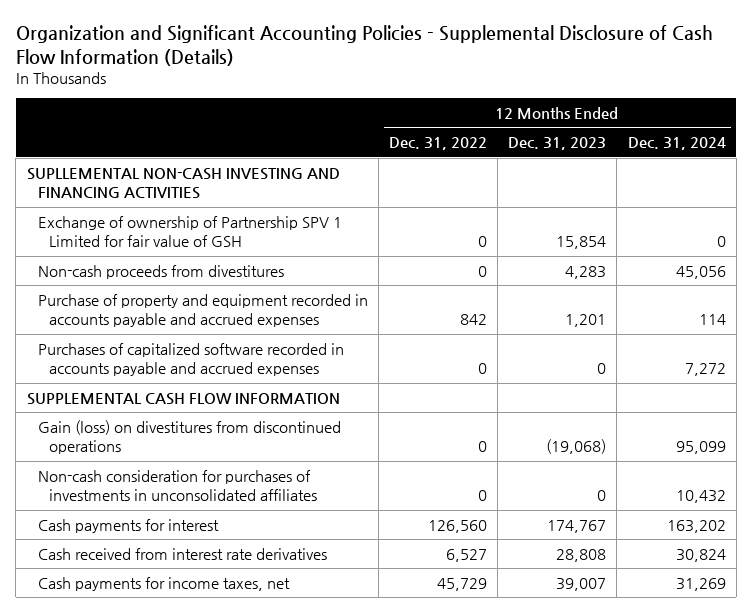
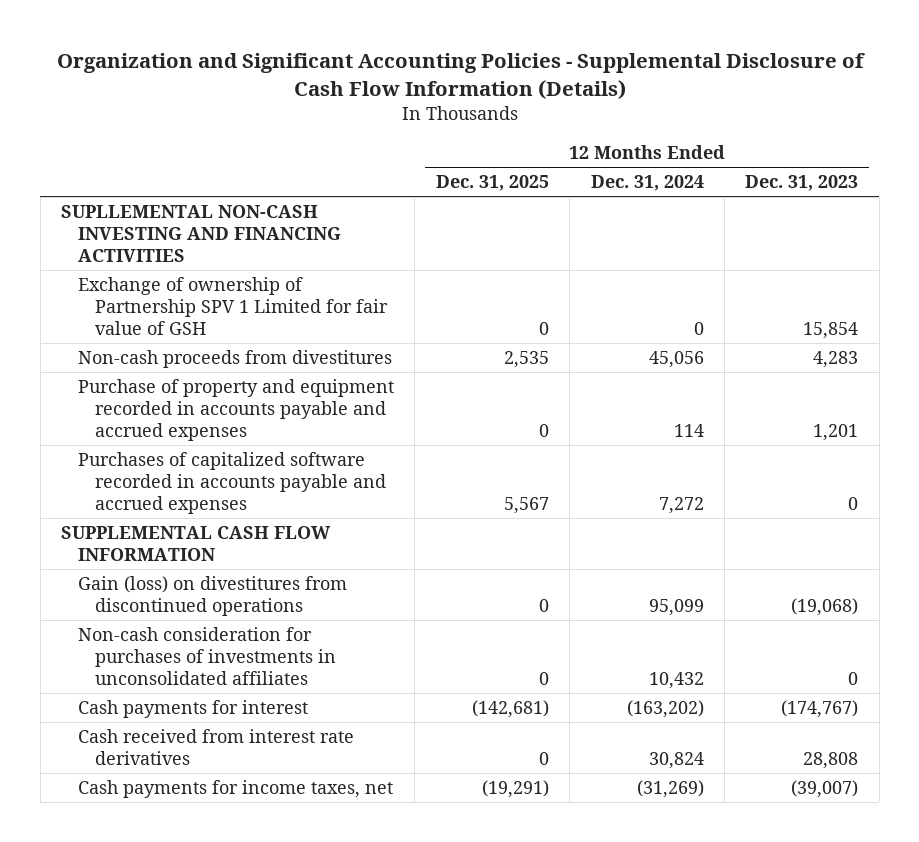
[388,137,487,151] Dec. 31, 2022 -> none
none -> [435,175,549,192] Dec. 31, 2025
[547,519,607,533] 174,767 -> [781,699,859,718] (174,767)
[666,519,726,533] 163,202 -> [626,699,704,718] (163,202)
[556,577,607,591] 39,007 -> [791,779,859,798] (39,007)
[675,577,726,591] 31,269 -> [636,779,704,798] (31,269)

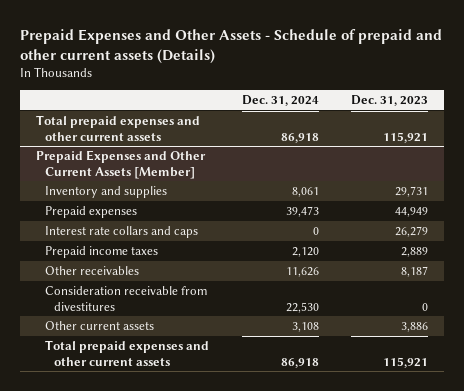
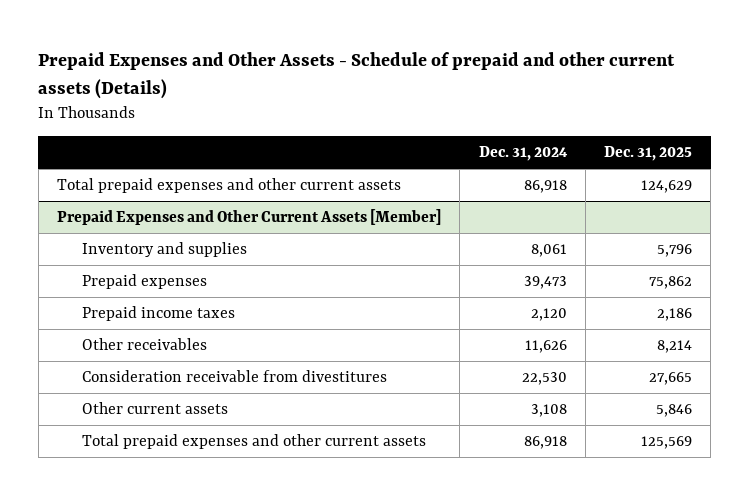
[350,95,428,107] Dec. 31, 2023 -> none
none -> [604,146,693,162] Dec. 31, 2025
[45,226,199,239] Interest rate collars and caps -> none

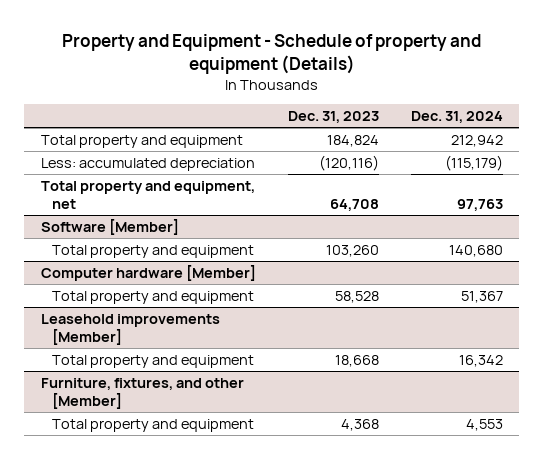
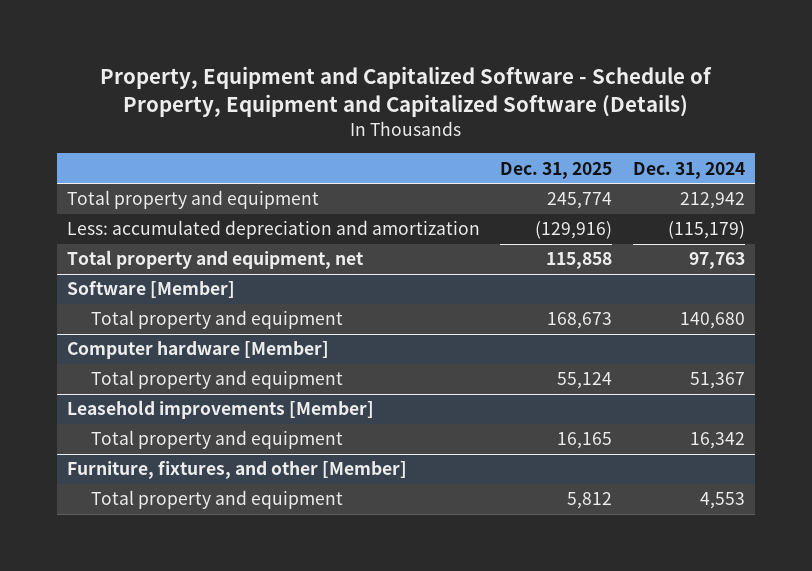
[61,34,481,74] Property and Equipment - Schedule of property and equipment (Details) -> [99,66,712,117] Property, Equipment and Capitalized Software - Schedule of Property, Equipment and Capitalized Software (Details)
[287,110,379,123] Dec. 31, 2023 -> none
none -> [500,161,613,179] Dec. 31, 2025
[40,157,255,171] Less: accumulated depreciation -> [66,220,480,240] Less: accumulated depreciation and amortization

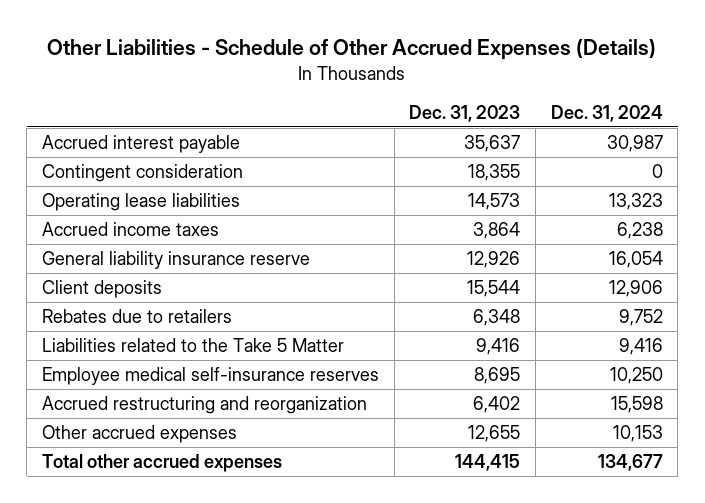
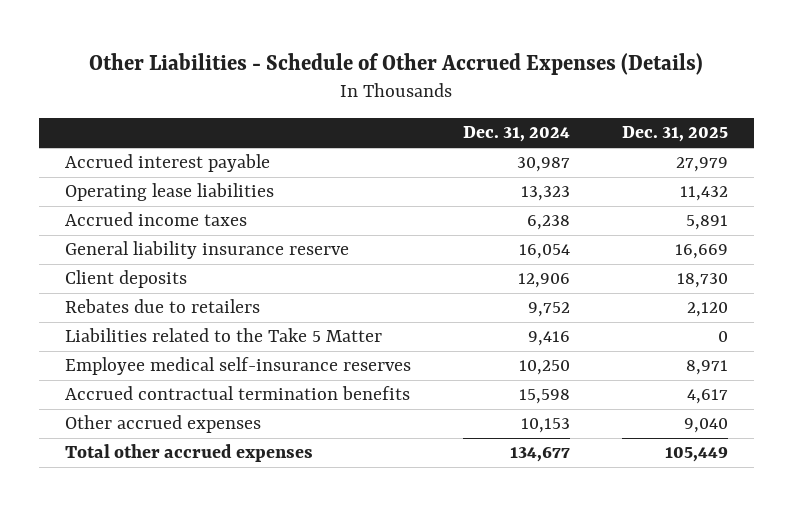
[409,105,521,123] Dec. 31, 2023 -> none
none -> [621,126,728,143] Dec. 31, 2025
[42,163,244,182] Contingent consideration -> none
[42,395,368,414] Accrued restructuring and reorganization -> [64,386,410,401] Accrued contractual termination benefits

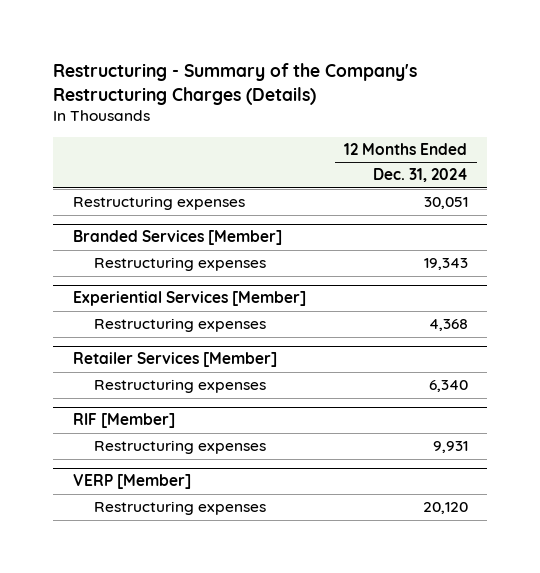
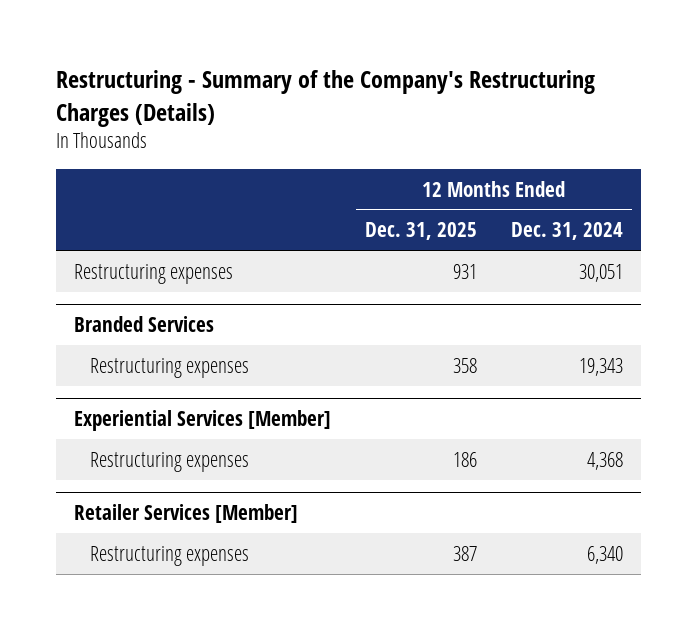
none -> [365,222,478,241] Dec. 31, 2025
[72,230,282,246] Branded Services [Member] -> [73,316,214,333] Branded Services
[72,413,175,429] RIF [Member] -> none
[93,440,266,455] Restructuring expenses -> none
[72,474,191,490] VERP [Member] -> none
[93,501,266,516] Restructuring expenses -> none

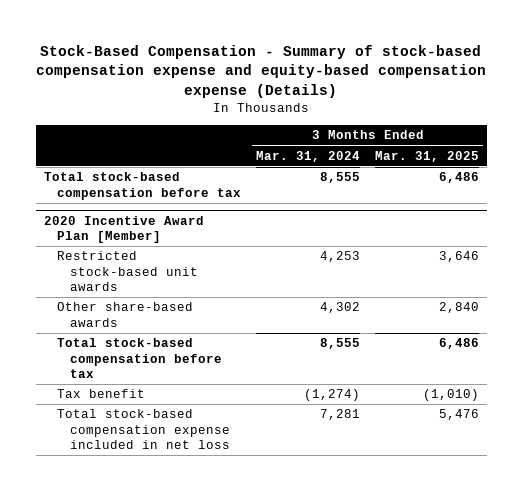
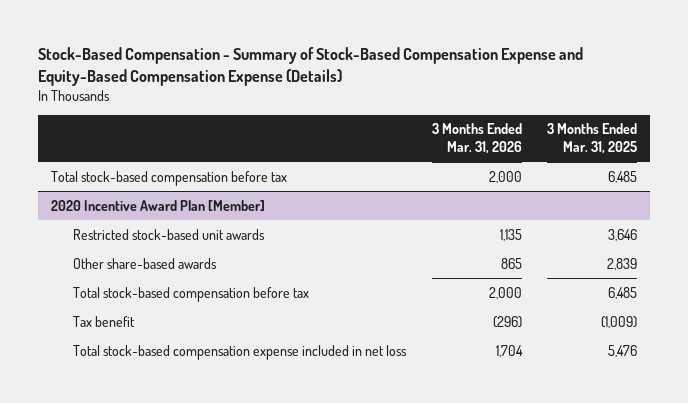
[36,44,487,98] Stock-Based Compensation - Summary of stock-based compensation expense and equity-based compensation expense (Details) -> [38,47,584,86] Stock-Based Compensation - Summary of Stock-Based Compensation Expense and Equity-Based Compensation Expense (Details)
[256,150,361,162] Mar. 31, 2024 -> none
none -> [431,123,522,155] 3 Months Ended Mar. 31, 2026
[439,172,480,184] 6,486 -> [608,170,638,183] 6,485
[439,302,480,314] 2,840 -> [607,257,638,270] 2,839
[439,338,480,350] 6,486 -> [608,286,638,299] 6,485
[423,389,480,402] (1,010) -> [601,315,638,328] (1,009)

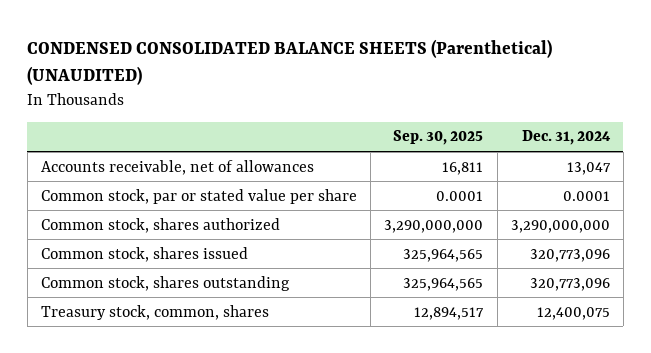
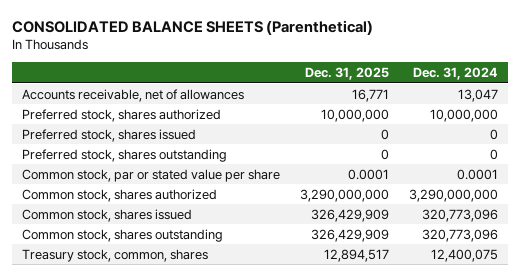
[27,39,553,86] CONDENSED CONSOLIDATED BALANCE SHEETS (Parenthetical) (UNAUDITED) -> [11,19,373,35] CONSOLIDATED BALANCE SHEETS (Parenthetical)
[393,130,484,146] Sep. 30, 2025 -> none
none -> [304,67,389,81] Dec. 31, 2025
none -> [21,108,221,122] Preferred stock, shares authorized
none -> [21,128,196,142] Preferred stock, shares issued
none -> [21,148,227,162] Preferred stock, shares outstanding

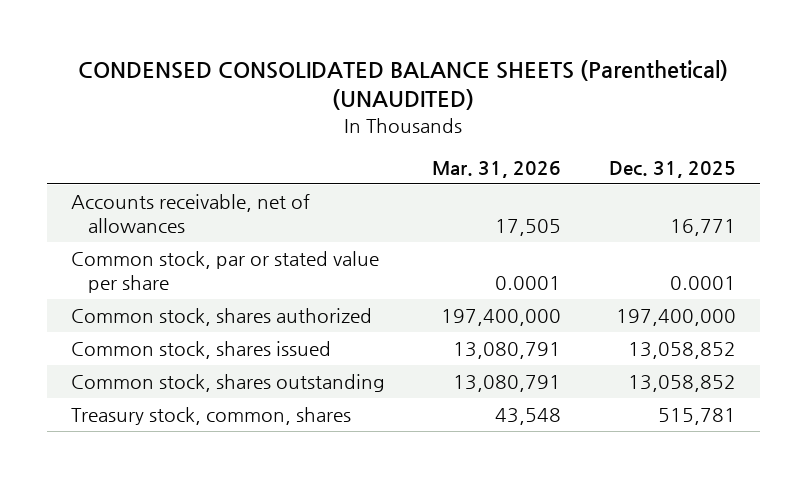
[11,19,373,35] CONSOLIDATED BALANCE SHEETS (Parenthetical) -> [78,59,729,111] CONDENSED CONSOLIDATED BALANCE SHEETS (Parenthetical) (UNAUDITED)
[413,67,499,81] Dec. 31, 2024 -> none
none -> [432,160,562,178] Mar. 31, 2026
[21,108,221,122] Preferred stock, shares authorized -> none
[21,128,196,142] Preferred stock, shares issued -> none
[21,148,227,162] Preferred stock, shares outstanding -> none
[299,188,389,202] 3,290,000,000 -> [615,309,736,327] 197,400,000
[310,208,389,222] 326,429,909 -> [627,342,736,360] 13,058,852
[310,228,389,242] 326,429,909 -> [627,375,736,393] 13,058,852
[323,248,389,262] 12,894,517 -> [657,408,736,426] 515,781

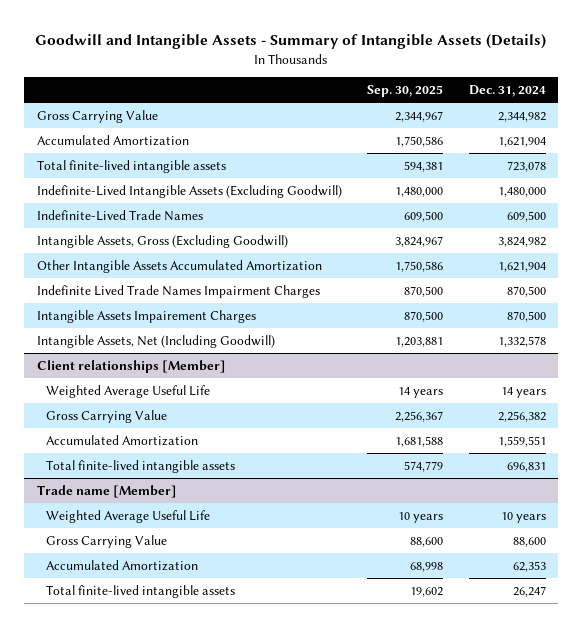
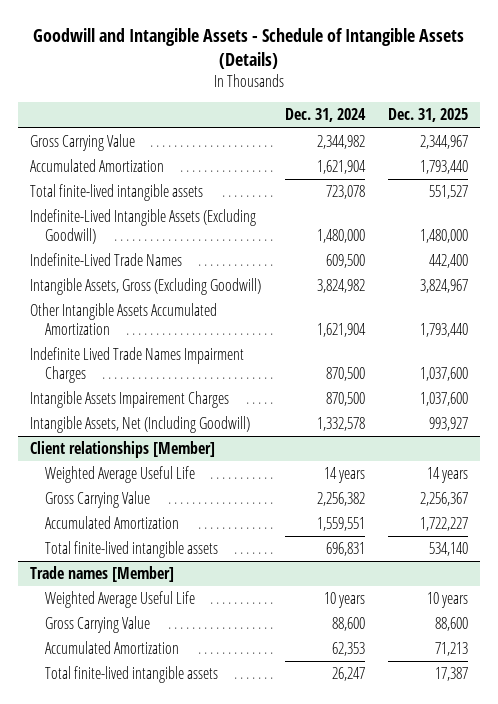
[35,34,547,50] Goodwill and Intangible Assets - Summary of Intangible Assets (Details) -> [33,28,465,70] Goodwill and Intangible Assets - Schedule of Intangible Assets (Details)
[367,85,444,98] Sep. 30, 2025 -> none
none -> [387,108,468,123] Dec. 31, 2025
[36,485,177,499] Trade name [Member] -> [30,566,175,583] Trade names [Member]

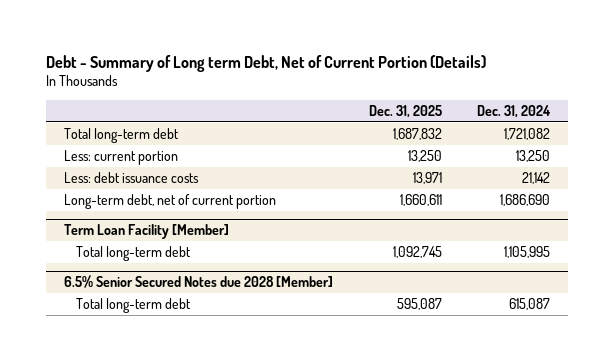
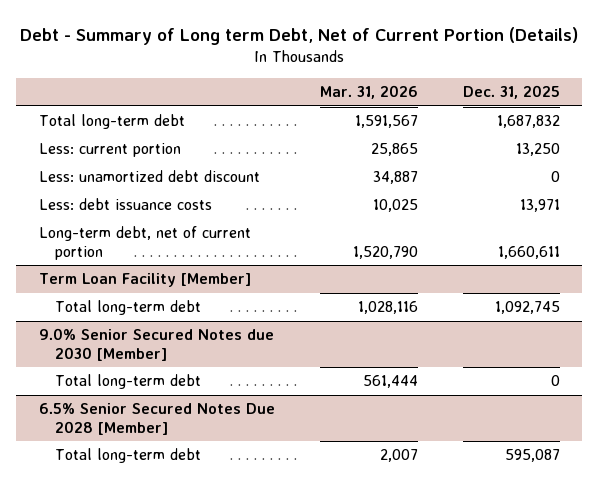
[477,105,552,119] Dec. 31, 2024 -> none
none -> [319,85,418,100] Mar. 31, 2026
none -> [38,170,260,183] Less: unamortized debt discount
none -> [38,328,274,361] 9.0% Senior Secured Notes due 2030 [Member]
none -> [54,374,201,390] Total long-term debt
[64,275,334,289] 6.5% Senior Secured Notes due 2028 [Member] -> [38,403,275,435] 6.5% Senior Secured Notes Due 2028 [Member]

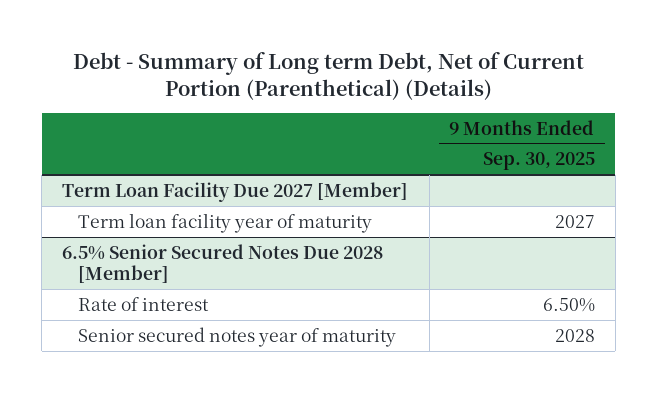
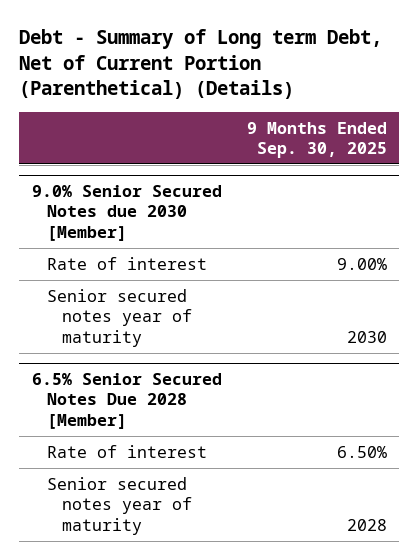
[62,181,409,202] Term Loan Facility Due 2027 [Member] -> none
[78,212,373,233] Term loan facility year of maturity -> none
none -> [31,185,222,241] 9.0% Senior Secured Notes due 2030 [Member]
none -> [46,256,207,270] Rate of interest
none -> [46,288,192,347] Senior secured notes year of maturity

